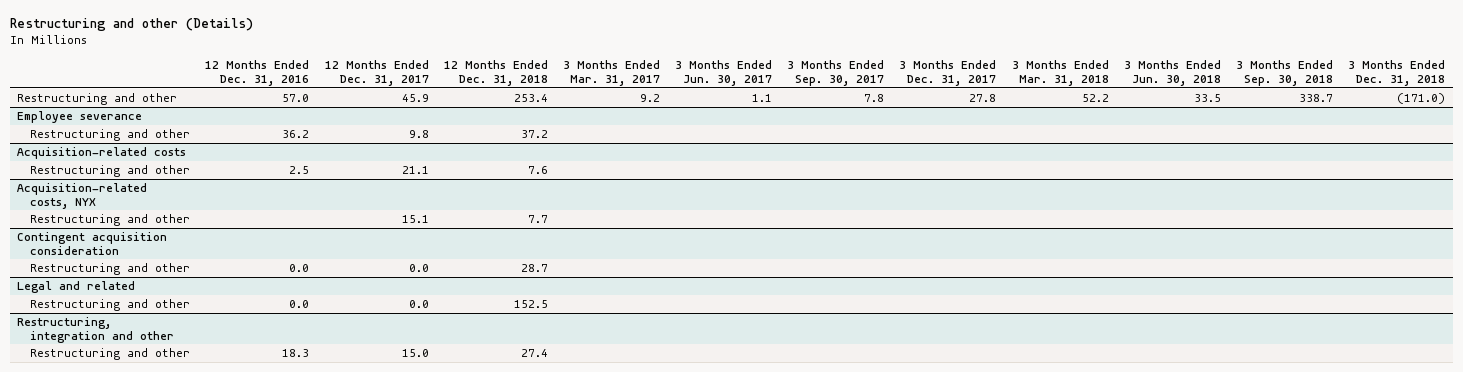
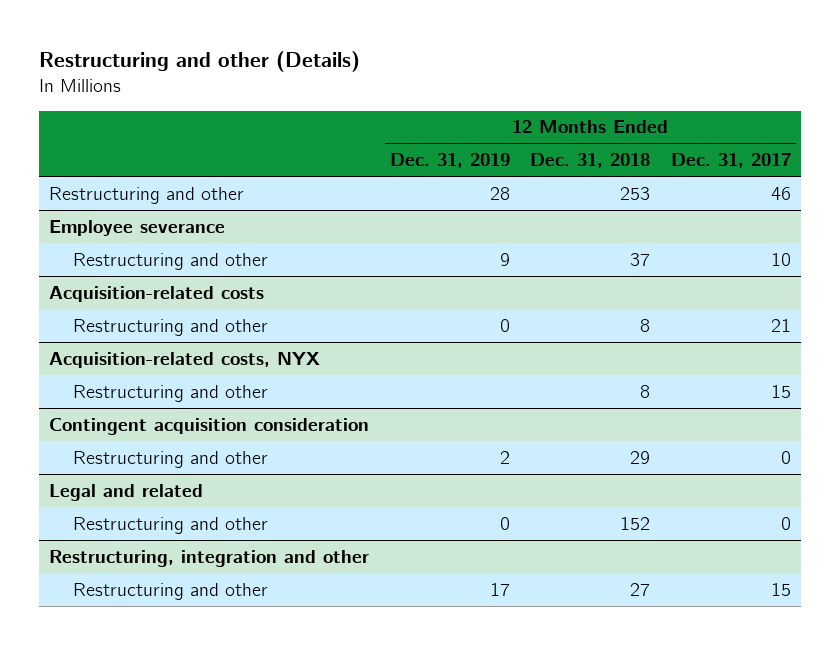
[205,60,310,86] 12 Months Ended Dec. 31, 2016 -> none
[562,60,660,86] 3 Months Ended Mar. 31, 2017 -> none
[675,60,773,86] 3 Months Ended Jun. 30, 2017 -> none
[787,60,885,86] 3 Months Ended Sep. 30, 2017 -> none
[899,60,997,86] 3 Months Ended Dec. 31, 2017 -> none
[1011,60,1109,86] 3 Months Ended Mar. 31, 2018 -> none
[1123,60,1221,86] 3 Months Ended Jun. 30, 2018 -> none
[1235,60,1333,86] 3 Months Ended Sep. 30, 2018 -> none
[1348,60,1446,86] 3 Months Ended Dec. 31, 2018 -> none
none -> [389,152,510,168] Dec. 31, 2019
[401,93,429,102] 45.9 -> [770,186,791,200] 46
[513,93,548,102] 253.4 -> [620,186,651,200] 253
[408,129,429,138] 9.8 -> [770,252,791,266] 10
[520,129,548,138] 37.2 -> [630,252,651,266] 37
[401,165,429,174] 21.1 -> [770,318,791,332] 21
[527,165,548,174] 7.6 -> [640,318,651,332] 8
[401,214,429,223] 15.1 -> [770,384,791,398] 15
[527,214,548,223] 7.7 -> [640,384,651,398] 8
[408,263,429,272] 0.0 -> [780,450,791,464] 0
[520,263,548,272] 28.7 -> [630,450,651,464] 29
[408,299,429,308] 0.0 -> [780,516,791,530] 0
[513,299,548,308] 152.5 -> [620,516,651,530] 152
[401,348,429,357] 15.0 -> [770,582,791,596] 15
[520,348,548,357] 27.4 -> [630,582,651,596] 27

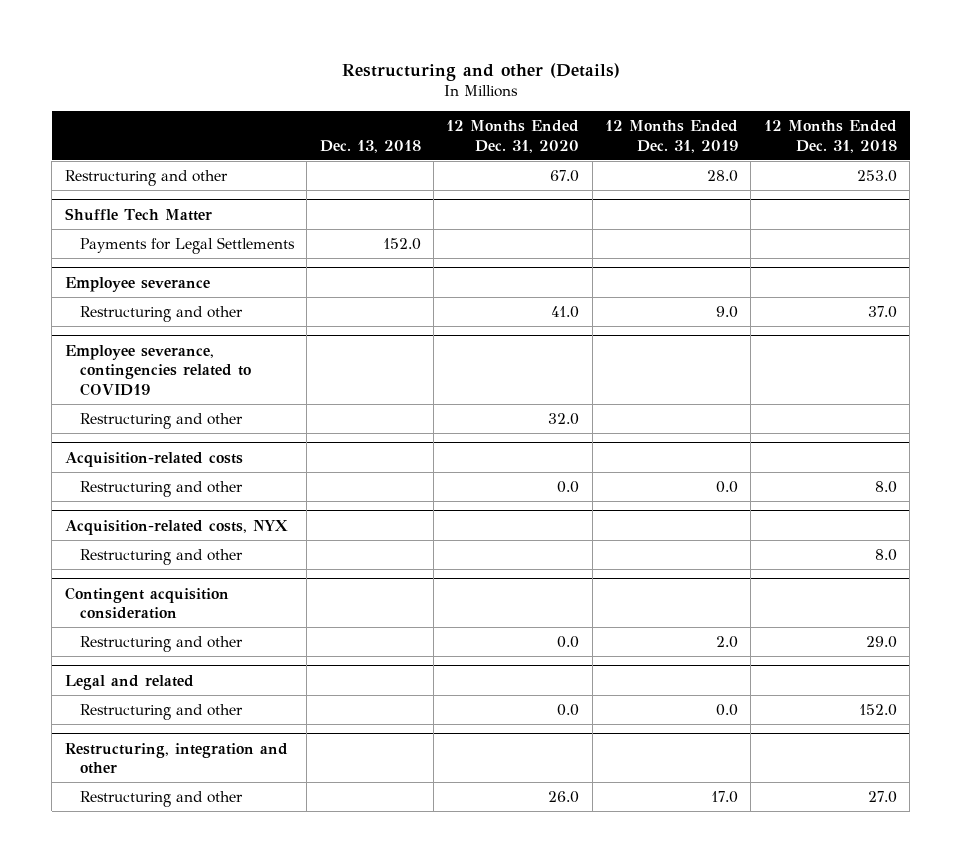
[670,152,791,168] Dec. 31, 2017 -> none
none -> [319,139,421,153] Dec. 13, 2018
none -> [446,120,580,153] 12 Months Ended Dec. 31, 2020
[489,186,510,200] 28 -> [707,169,739,182] 28.0
[620,186,651,200] 253 -> [856,169,897,182] 253.0
none -> [64,207,212,221] Shuffle Tech Matter
none -> [79,236,295,254] Payments for Legal Settlements
[499,252,510,266] 9 -> [716,305,739,318] 9.0
[630,252,651,266] 37 -> [867,305,897,318] 37.0
none -> [64,344,251,397] Employee severance, contingencies related to COVID19
none -> [79,412,243,429] Restructuring and other
[499,318,510,332] 0 -> [716,480,739,493] 0.0
[640,318,651,332] 8 -> [874,480,897,493] 8.0
[640,384,651,398] 8 -> [874,548,897,561] 8.0
[499,450,510,464] 2 -> [716,635,739,648] 2.0
[630,450,651,464] 29 -> [865,635,897,648] 29.0
[499,516,510,530] 0 -> [716,703,739,716] 0.0
[620,516,651,530] 152 -> [858,703,897,716] 152.0
[489,582,510,596] 17 -> [711,790,739,803] 17.0
[630,582,651,596] 27 -> [867,790,897,803] 27.0

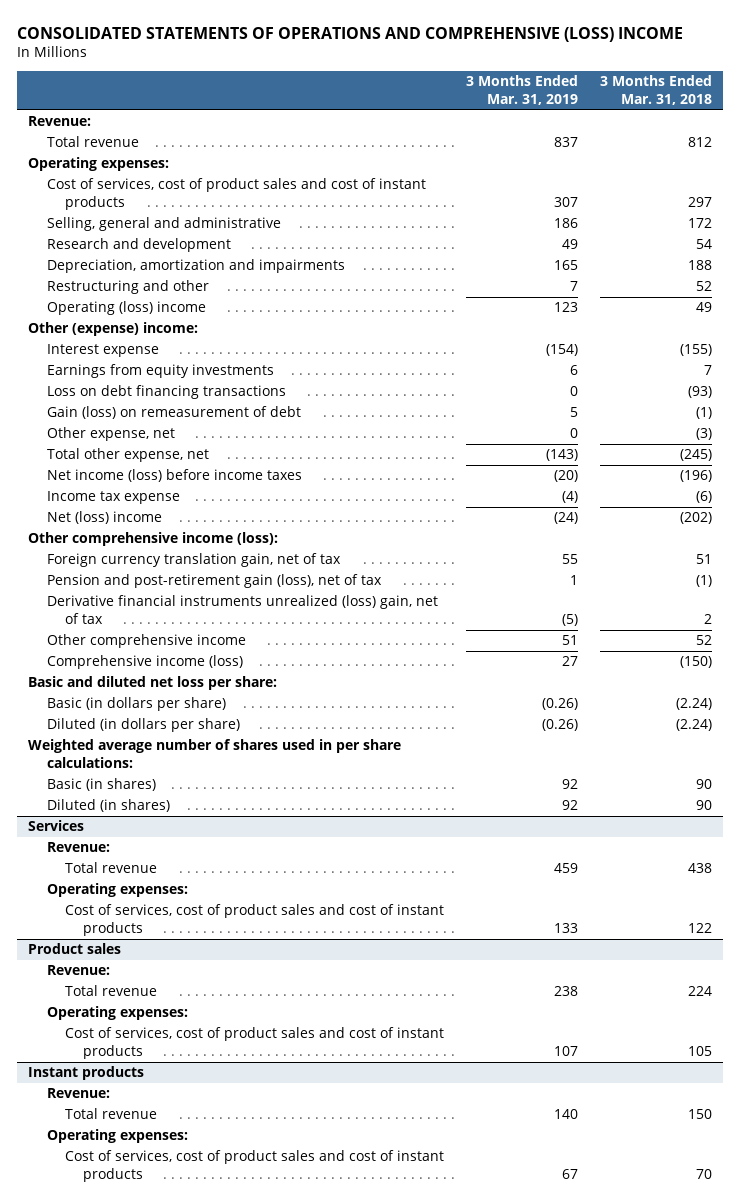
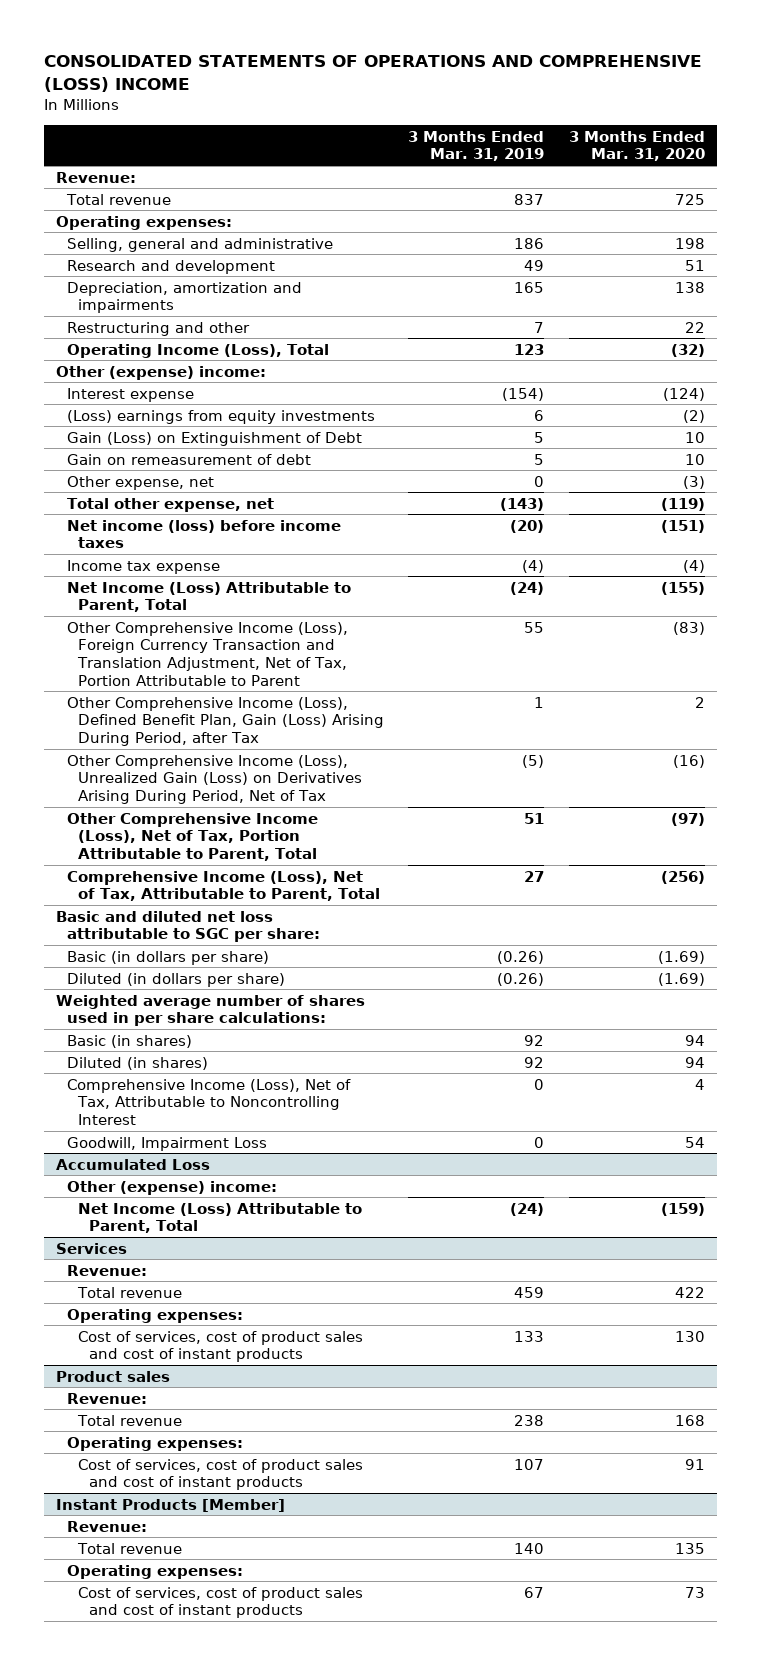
[599,75,712,105] 3 Months Ended Mar. 31, 2018 -> none
none -> [569,130,706,162] 3 Months Ended Mar. 31, 2020
[46,178,426,210] Cost of services, cost of product sales and cost of instant products -> none
[46,301,206,316] Operating (loss) income -> [66,343,329,358] Operating Income (Loss), Total
[46,364,274,379] Earnings from equity investments -> [66,409,375,424] (Loss) earnings from equity investments
[46,385,286,400] Loss on debt financing transactions -> [66,431,362,446] Gain (Loss) on Extinguishment of Debt
[569,386,578,397] 0 -> [534,431,545,443] 5
[46,406,301,420] Gain (loss) on remeasurement of debt -> [66,453,311,465] Gain on remeasurement of debt
[28,532,279,547] Other comprehensive income (loss): -> none
[46,511,162,525] Net (loss) income -> [66,581,351,613] Net Income (Loss) Attributable to Parent, Total
[46,553,341,568] Foreign currency translation gain, net of tax -> [66,621,348,686] Other Comprehensive Income (Loss), Foreign Currency Transaction and Translation Adjustment, Net of Tax, Portion Attributable to Parent
[46,574,382,589] Pension and post-retirement gain (loss), net of tax -> [66,696,384,746] Other Comprehensive Income (Loss), Defined Benefit Plan, Gain (Loss) Arising During Period, after Tax
[46,595,438,624] Derivative financial instruments unrealized (loss) gain, net of tax -> [66,754,362,804] Other Comprehensive Income (Loss), Unrealized Gain (Loss) on Derivatives Arising During Period, Net of Tax
[46,634,246,649] Other comprehensive income -> [66,812,318,861] Other Comprehensive Income (Loss), Net of Tax, Portion Attributable to Parent, Total
[46,655,243,670] Comprehensive income (loss) -> [66,870,380,902] Comprehensive Income (Loss), Net of Tax, Attributable to Parent, Total
[28,676,278,691] Basic and diluted net loss per share: -> [55,910,320,943] Basic and diluted net loss attributable to SGC per share:
none -> [66,1078,351,1125] Comprehensive Income (Loss), Net of Tax, Attributable to Noncontrolling Interest
none -> [66,1136,267,1151] Goodwill, Impairment Loss
none -> [55,1158,210,1170] Accumulated Loss
none -> [66,1180,277,1195] Other (expense) income:
none -> [77,1202,362,1234] Net Income (Loss) Attributable to Parent, Total
[28,1066,145,1081] Instant products -> [55,1498,285,1512] Instant Products [Member]

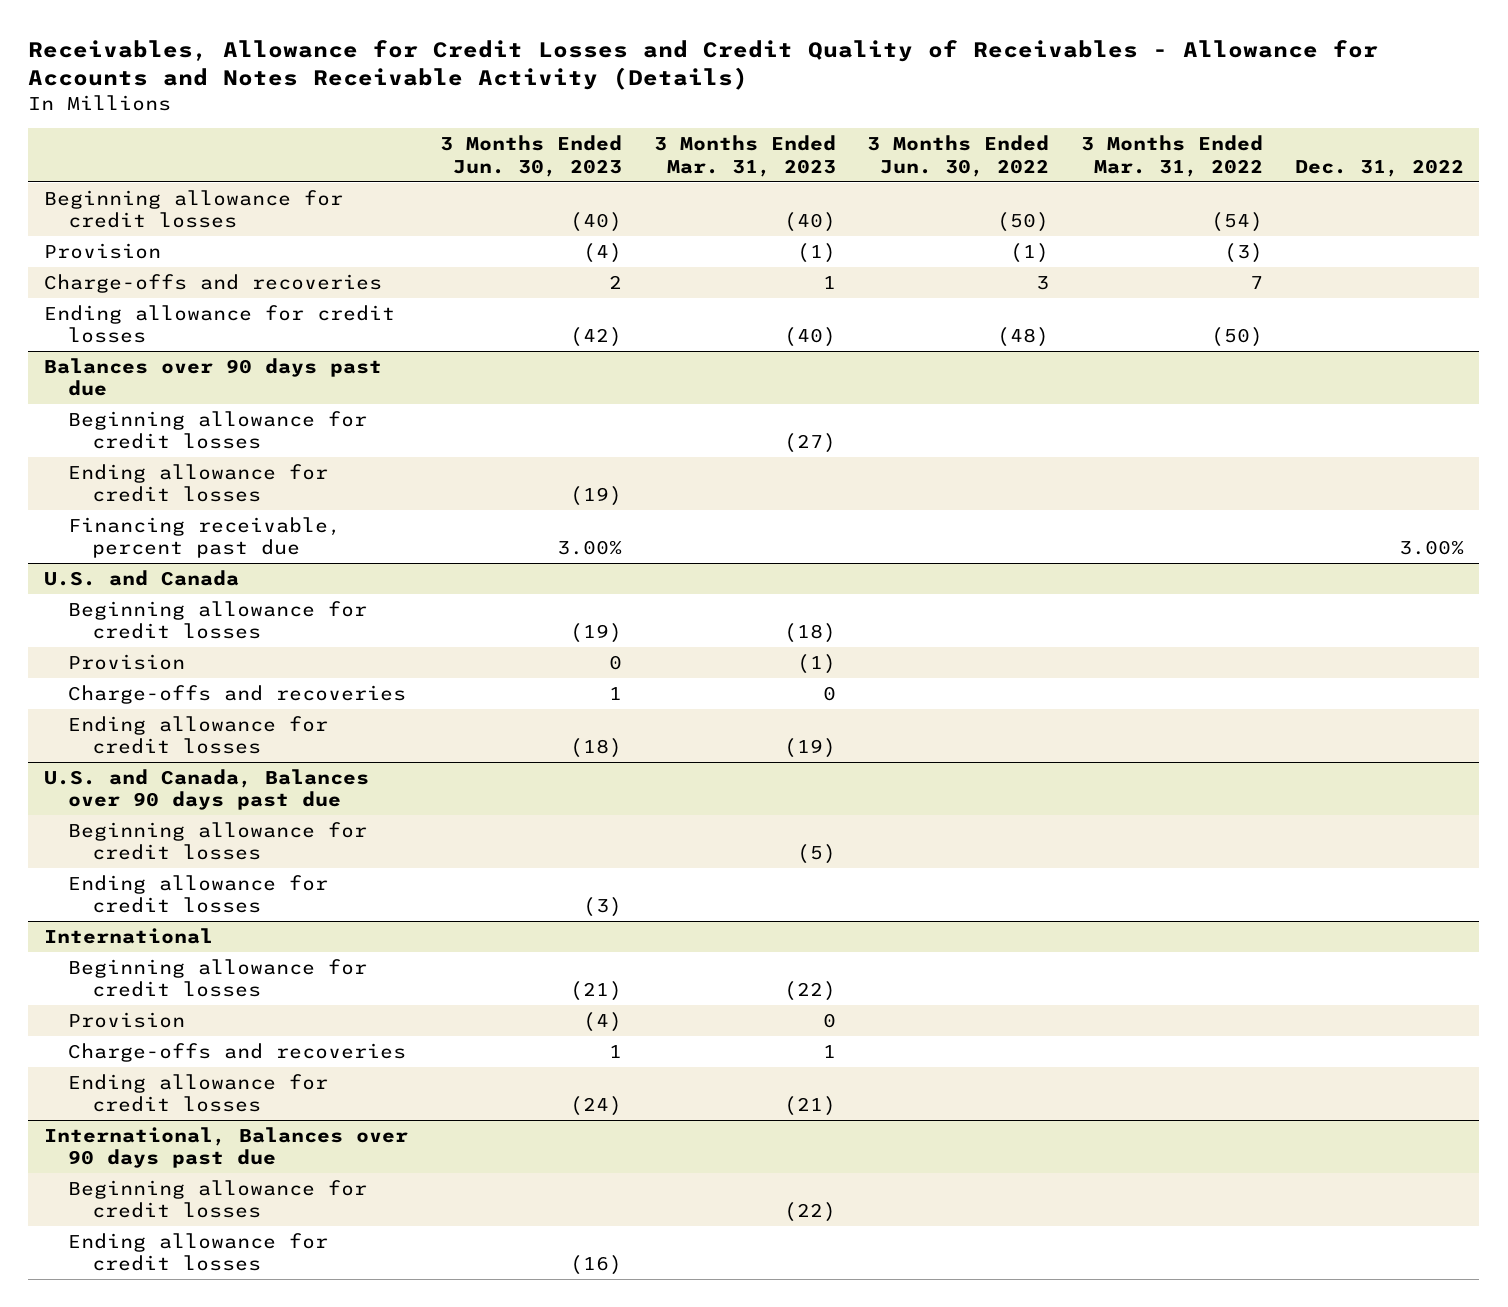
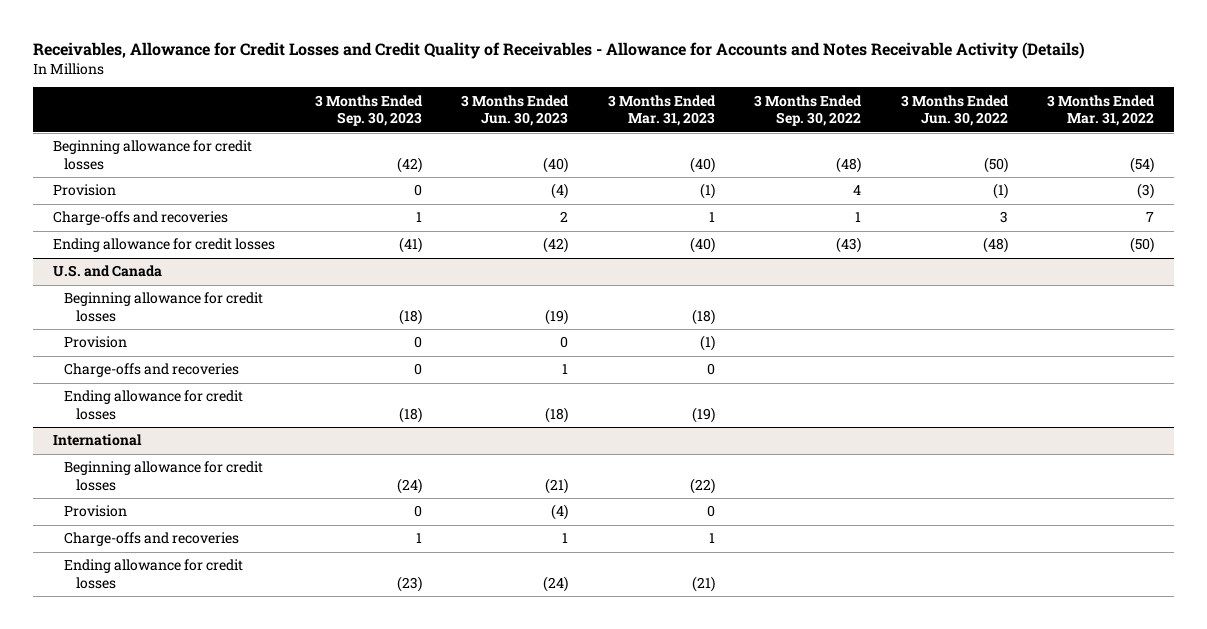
[1294,158,1464,177] Dec. 31, 2022 -> none
none -> [314,94,423,127] 3 Months Ended Sep. 30, 2023
none -> [754,94,863,127] 3 Months Ended Sep. 30, 2022
[44,357,383,397] Balances over 90 days past due -> none
[67,410,367,450] Beginning allowance for credit losses -> none
[67,463,328,503] Ending allowance for credit losses -> none
[67,516,341,559] Financing receivable, percent past due -> none
[44,768,370,811] U.S. and Canada, Balances over 90 days past due -> none
[67,821,367,861] Beginning allowance for credit losses -> none
[67,874,328,914] Ending allowance for credit losses -> none
[44,1126,409,1169] International, Balances over 90 days past due -> none
[67,1179,367,1219] Beginning allowance for credit losses -> none
[67,1232,328,1272] Ending allowance for credit losses -> none

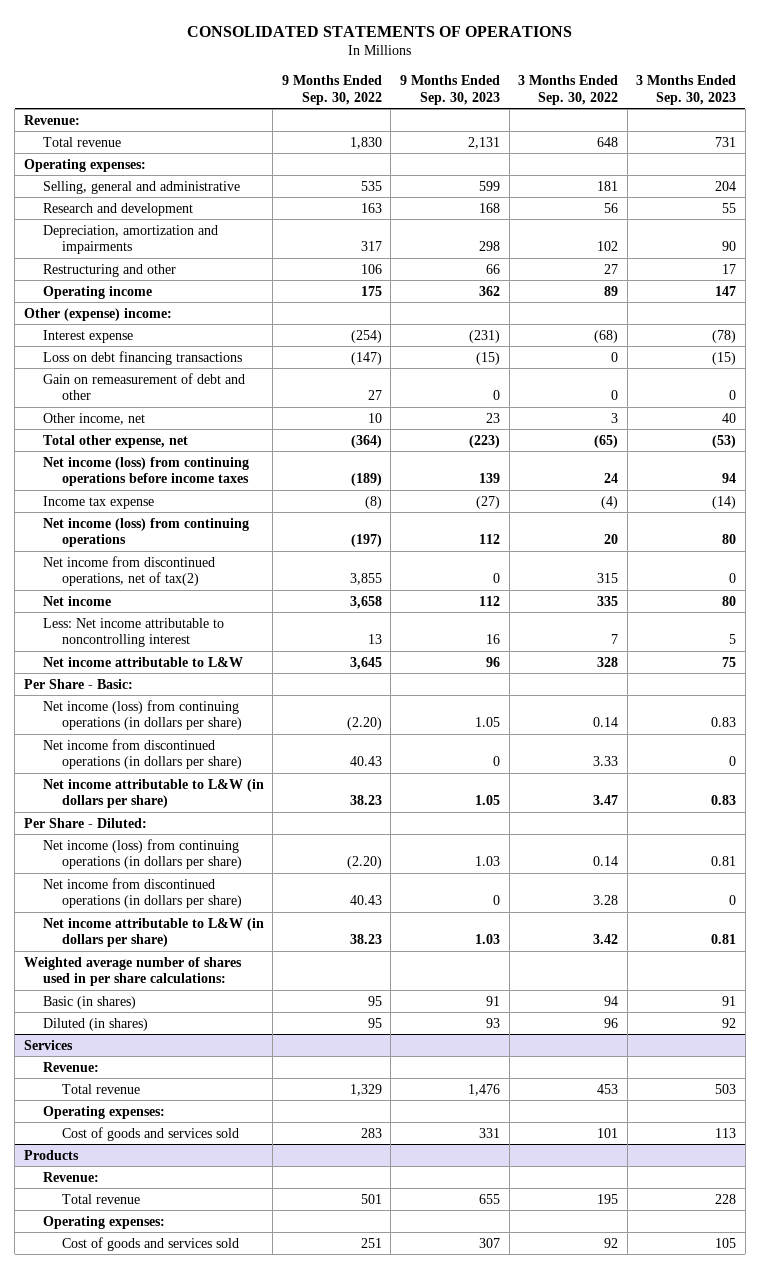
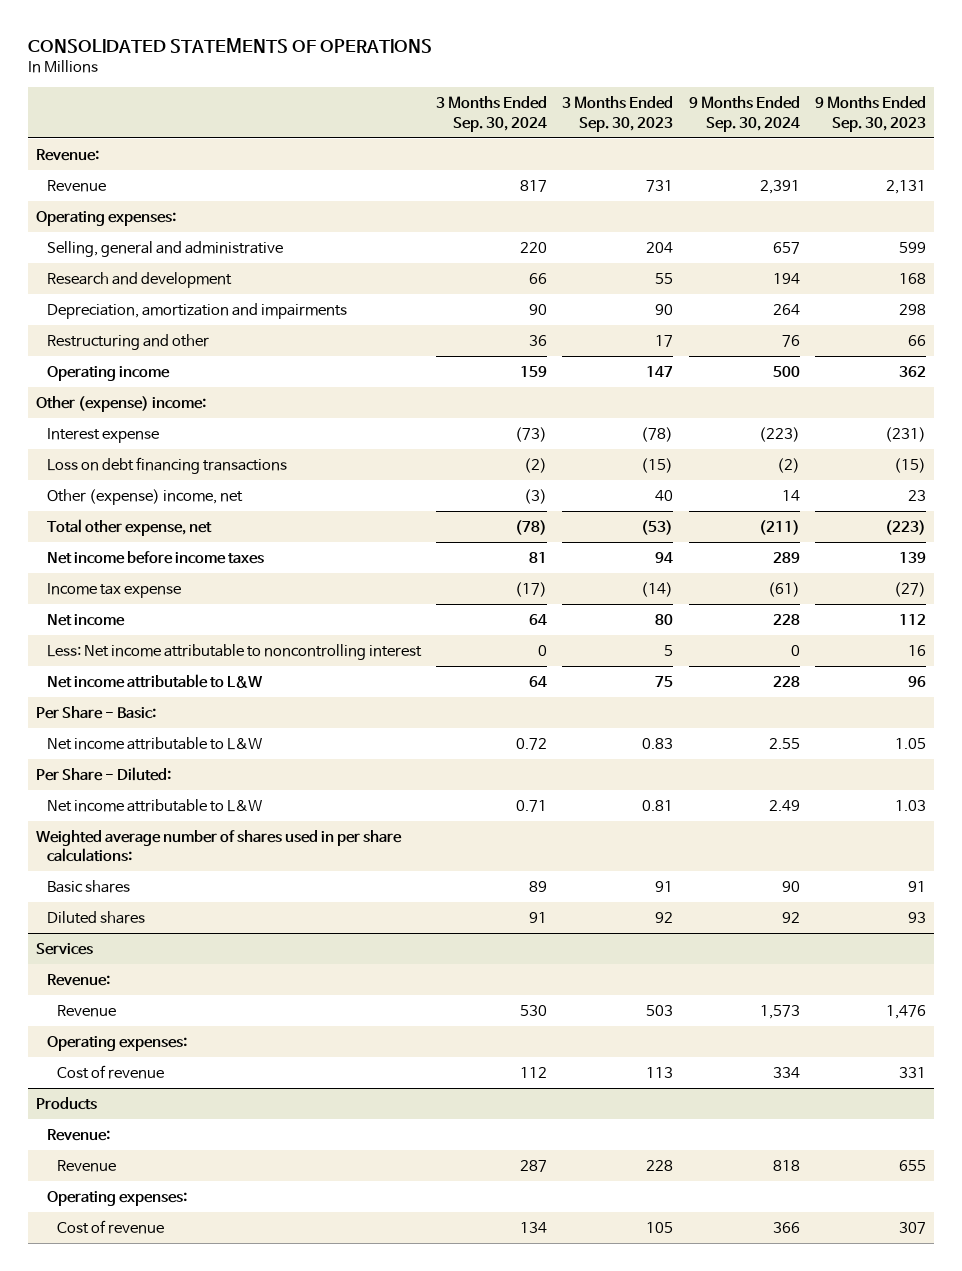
[281,74,382,105] 9 Months Ended Sep. 30, 2022 -> none
[518,74,619,105] 3 Months Ended Sep. 30, 2022 -> none
none -> [436,96,548,132] 3 Months Ended Sep. 30, 2024
none -> [688,96,800,132] 9 Months Ended Sep. 30, 2024
[42,136,121,147] Total revenue -> [46,180,106,193] Revenue
[42,372,245,401] Gain on remeasurement of debt and other -> none
[42,412,145,425] Other income, net -> [46,489,243,506] Other (expense) income, net
[42,456,249,487] Net income (loss) from continuing operations before income taxes -> [46,551,264,565] Net income before income taxes
[42,517,249,548] Net income (loss) from continuing operations -> none
[42,555,215,587] Net income from discontinued operations, net of tax(2) -> none
[42,699,242,731] Net income (loss) from continuing operations (in dollars per share) -> none
[42,738,242,770] Net income from discontinued operations (in dollars per share) -> none
[42,778,264,809] Net income attributable to L&W (in dollars per share) -> [46,737,262,751] Net income attributable to L&W
[42,838,242,870] Net income (loss) from continuing operations (in dollars per share) -> none
[42,877,242,909] Net income from discontinued operations (in dollars per share) -> none
[42,917,264,948] Net income attributable to L&W (in dollars per share) -> [46,799,262,813] Net income attributable to L&W
[42,995,136,1009] Basic (in shares) -> [46,880,130,894] Basic shares
[42,1017,148,1031] Diluted (in shares) -> [46,911,145,925] Diluted shares
[61,1083,140,1094] Total revenue -> [57,1005,117,1018] Revenue
[61,1126,239,1141] Cost of goods and services sold -> [57,1065,165,1080] Cost of revenue
[61,1193,140,1204] Total revenue -> [57,1160,117,1173] Revenue
[61,1236,239,1251] Cost of goods and services sold -> [57,1220,165,1235] Cost of revenue

